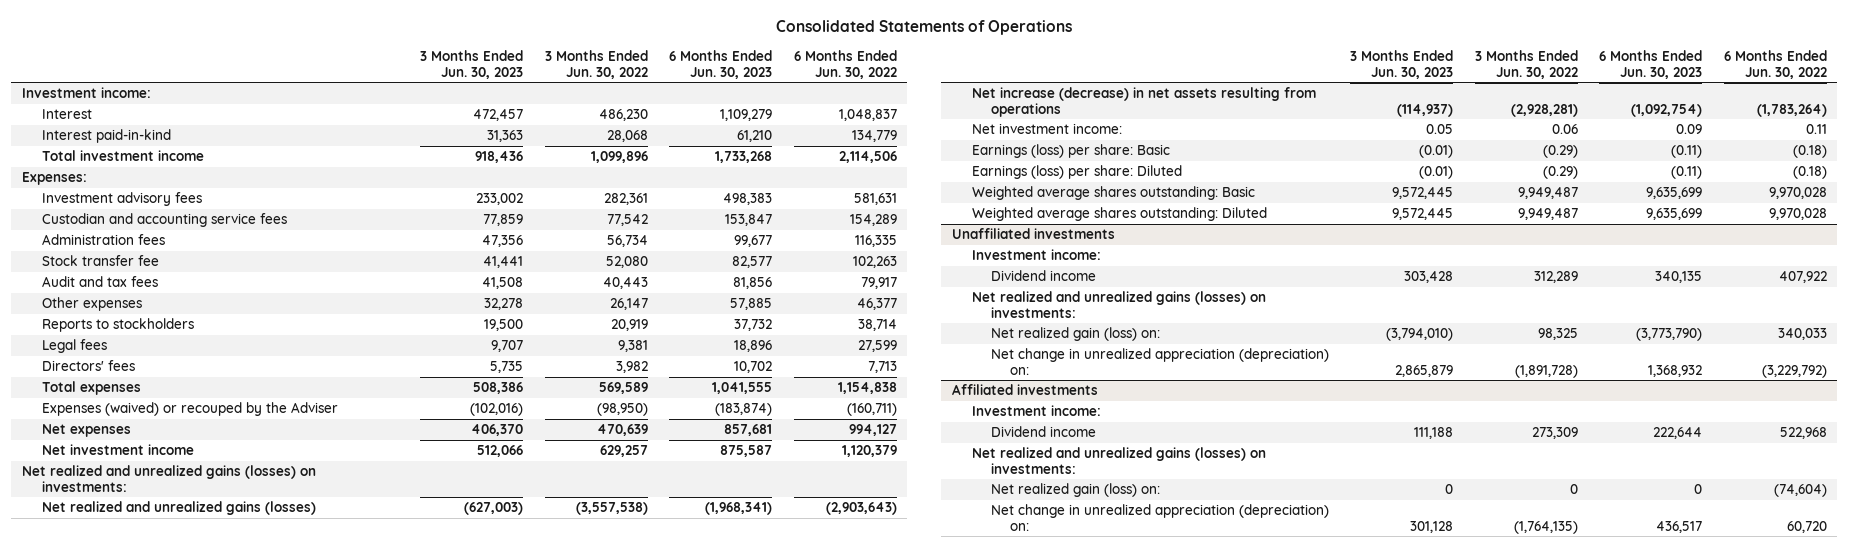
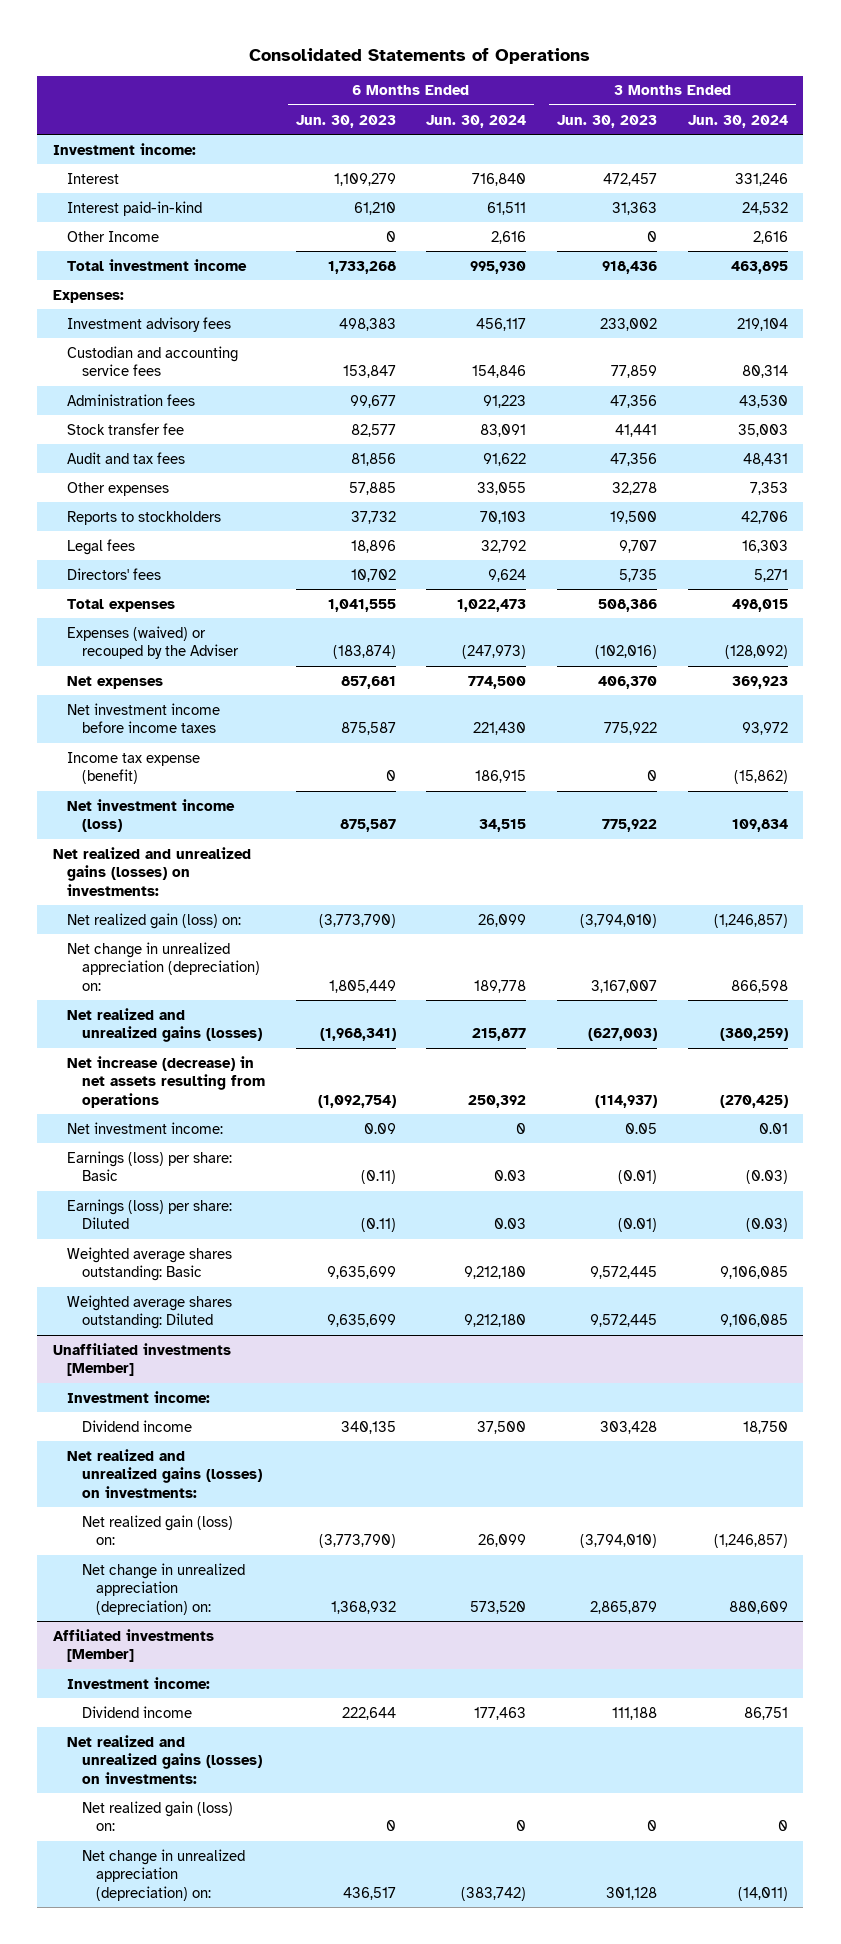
[544,50,648,79] 3 Months Ended Jun. 30, 2022 -> none
[793,50,897,79] 6 Months Ended Jun. 30, 2022 -> none
none -> [426,114,527,128] Jun. 30, 2024
none -> [687,114,788,128] Jun. 30, 2024
none -> [67,230,160,242] Other Income
[482,277,524,290] 41,508 -> [610,452,658,466] 47,356
[41,444,194,456] Net investment income -> [67,702,221,734] Net investment income before income taxes
[477,445,524,458] 512,066 -> [604,722,658,736] 775,922
none -> [67,751,201,785] Income tax expense (benefit)
none -> [67,798,236,833] Net investment income (loss)
none -> [67,912,242,929] Net realized gain (loss) on:
none -> [67,941,260,991] Net change in unrealized appreciation (depreciation) on:
[952,228,1116,240] Unaffiliated investments -> [52,1342,231,1377] Unaffiliated investments [Member]
[952,384,1099,396] Affiliated investments -> [52,1628,214,1663] Affiliated investments [Member]

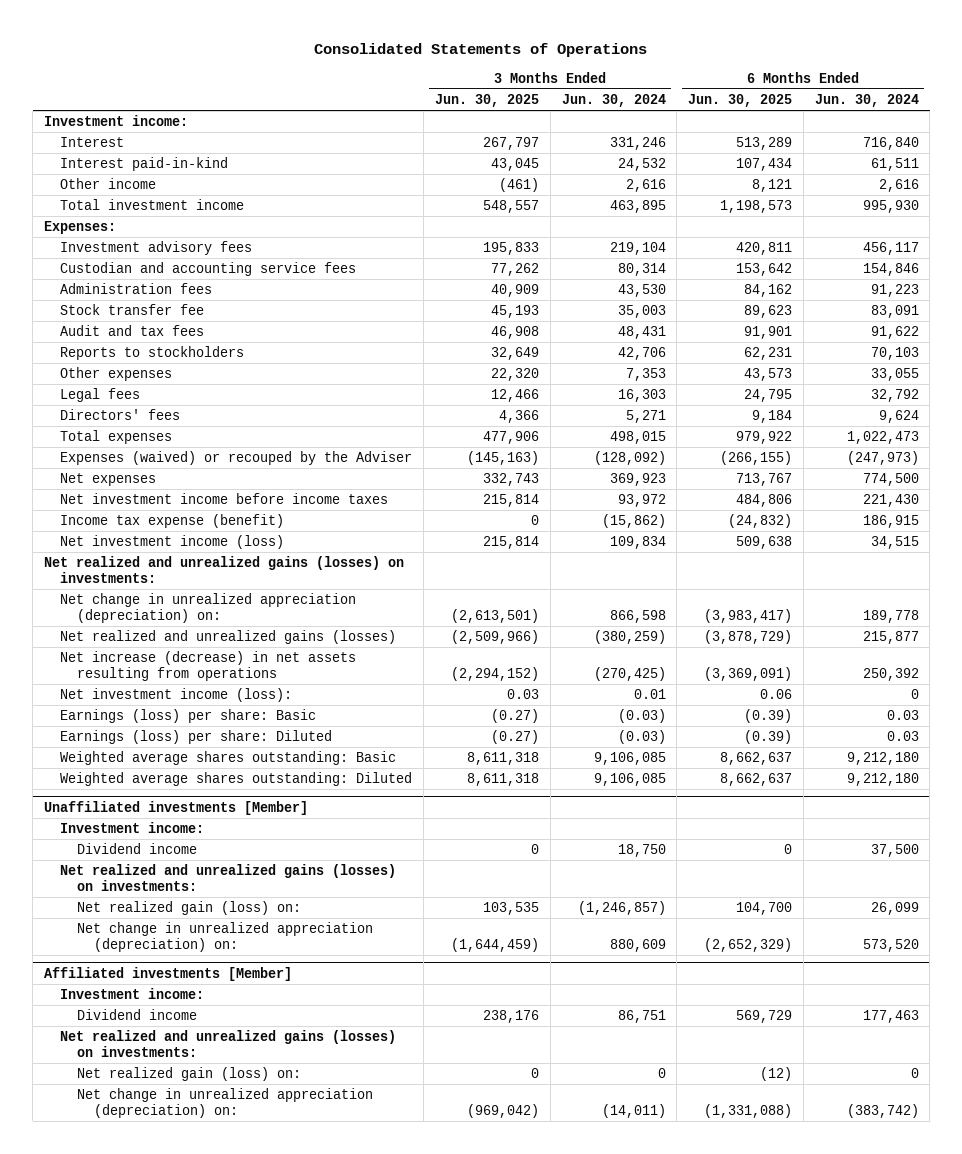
[295,114,396,128] Jun. 30, 2023 -> none
[557,114,658,128] Jun. 30, 2023 -> none
none -> [435,94,540,108] Jun. 30, 2025
none -> [688,94,793,108] Jun. 30, 2025
[67,230,160,242] Other Income -> [60,178,157,190] Other income
[67,481,170,496] Other expenses -> [60,367,173,382] Other expenses
[67,912,242,929] Net realized gain (loss) on: -> none
[67,1121,224,1134] Net investment income: -> [60,688,293,703] Net investment income (loss):

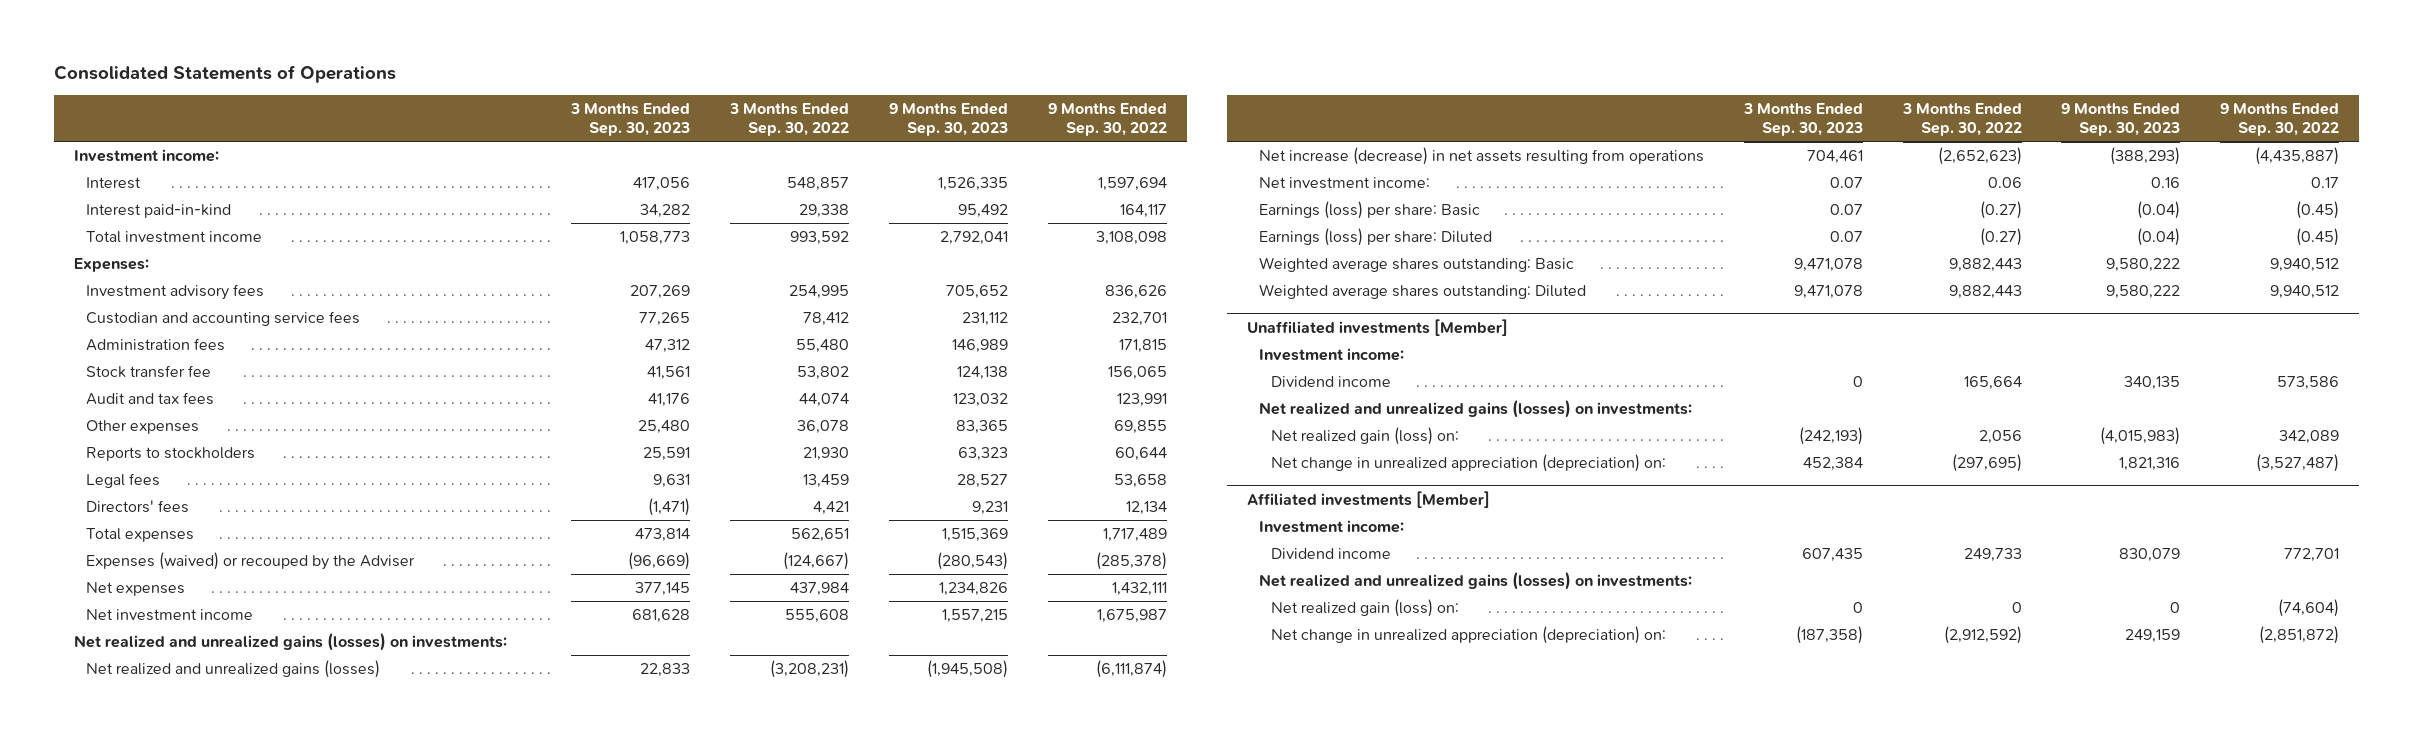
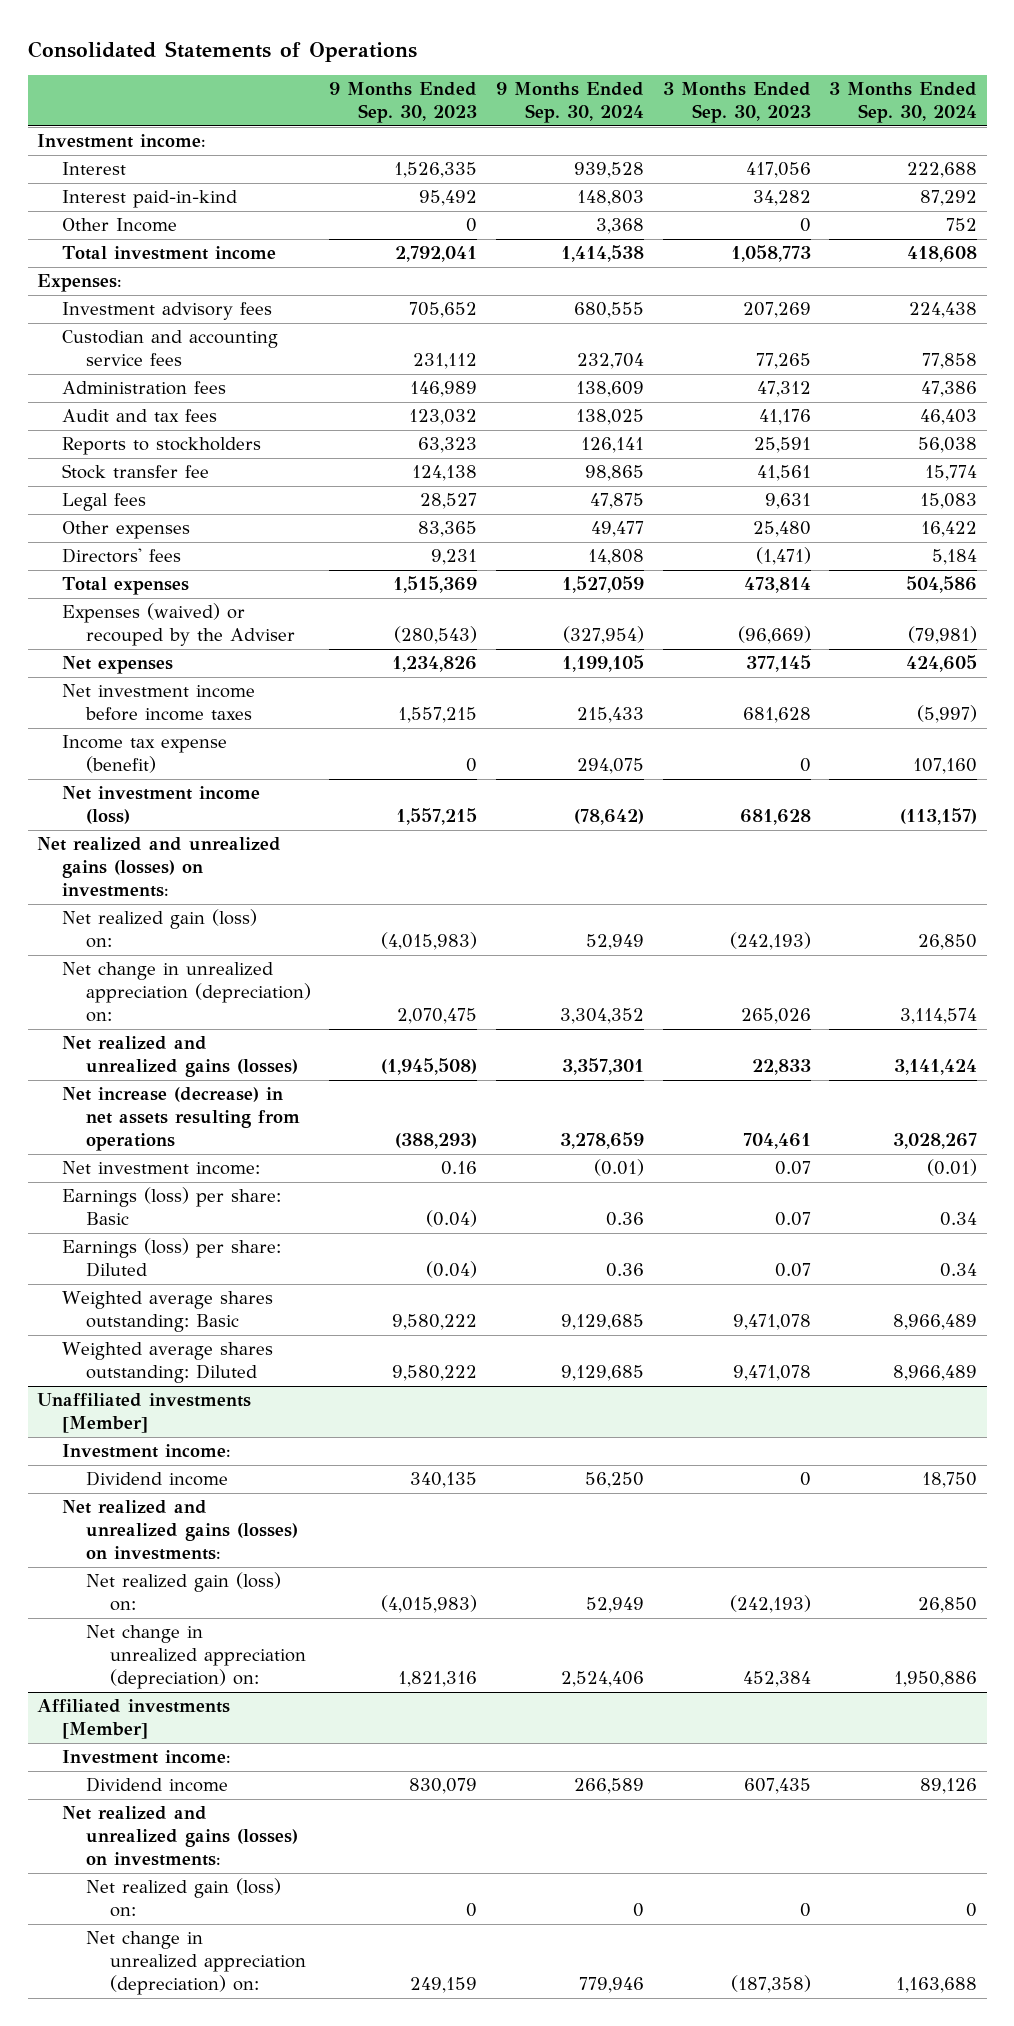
[728,102,849,137] 3 Months Ended Sep. 30, 2022 -> none
[1047,102,1167,137] 9 Months Ended Sep. 30, 2022 -> none
none -> [496,82,645,124] 9 Months Ended Sep. 30, 2024
none -> [829,82,978,124] 3 Months Ended Sep. 30, 2024
none -> [61,218,177,233] Other Income
[86,364,212,378] Stock transfer fee -> [61,464,209,480] Stock transfer fee
[86,419,200,434] Other expenses -> [61,521,190,540] Other expenses
[86,608,254,621] Net investment income -> [61,684,255,722] Net investment income before income taxes
none -> [61,735,227,774] Income tax expense (benefit)
none -> [61,786,260,825] Net investment income (loss)
none -> [61,909,257,949] Net realized gain (loss) on:
none -> [61,962,311,1023] Net change in unrealized appreciation (depreciation) on:

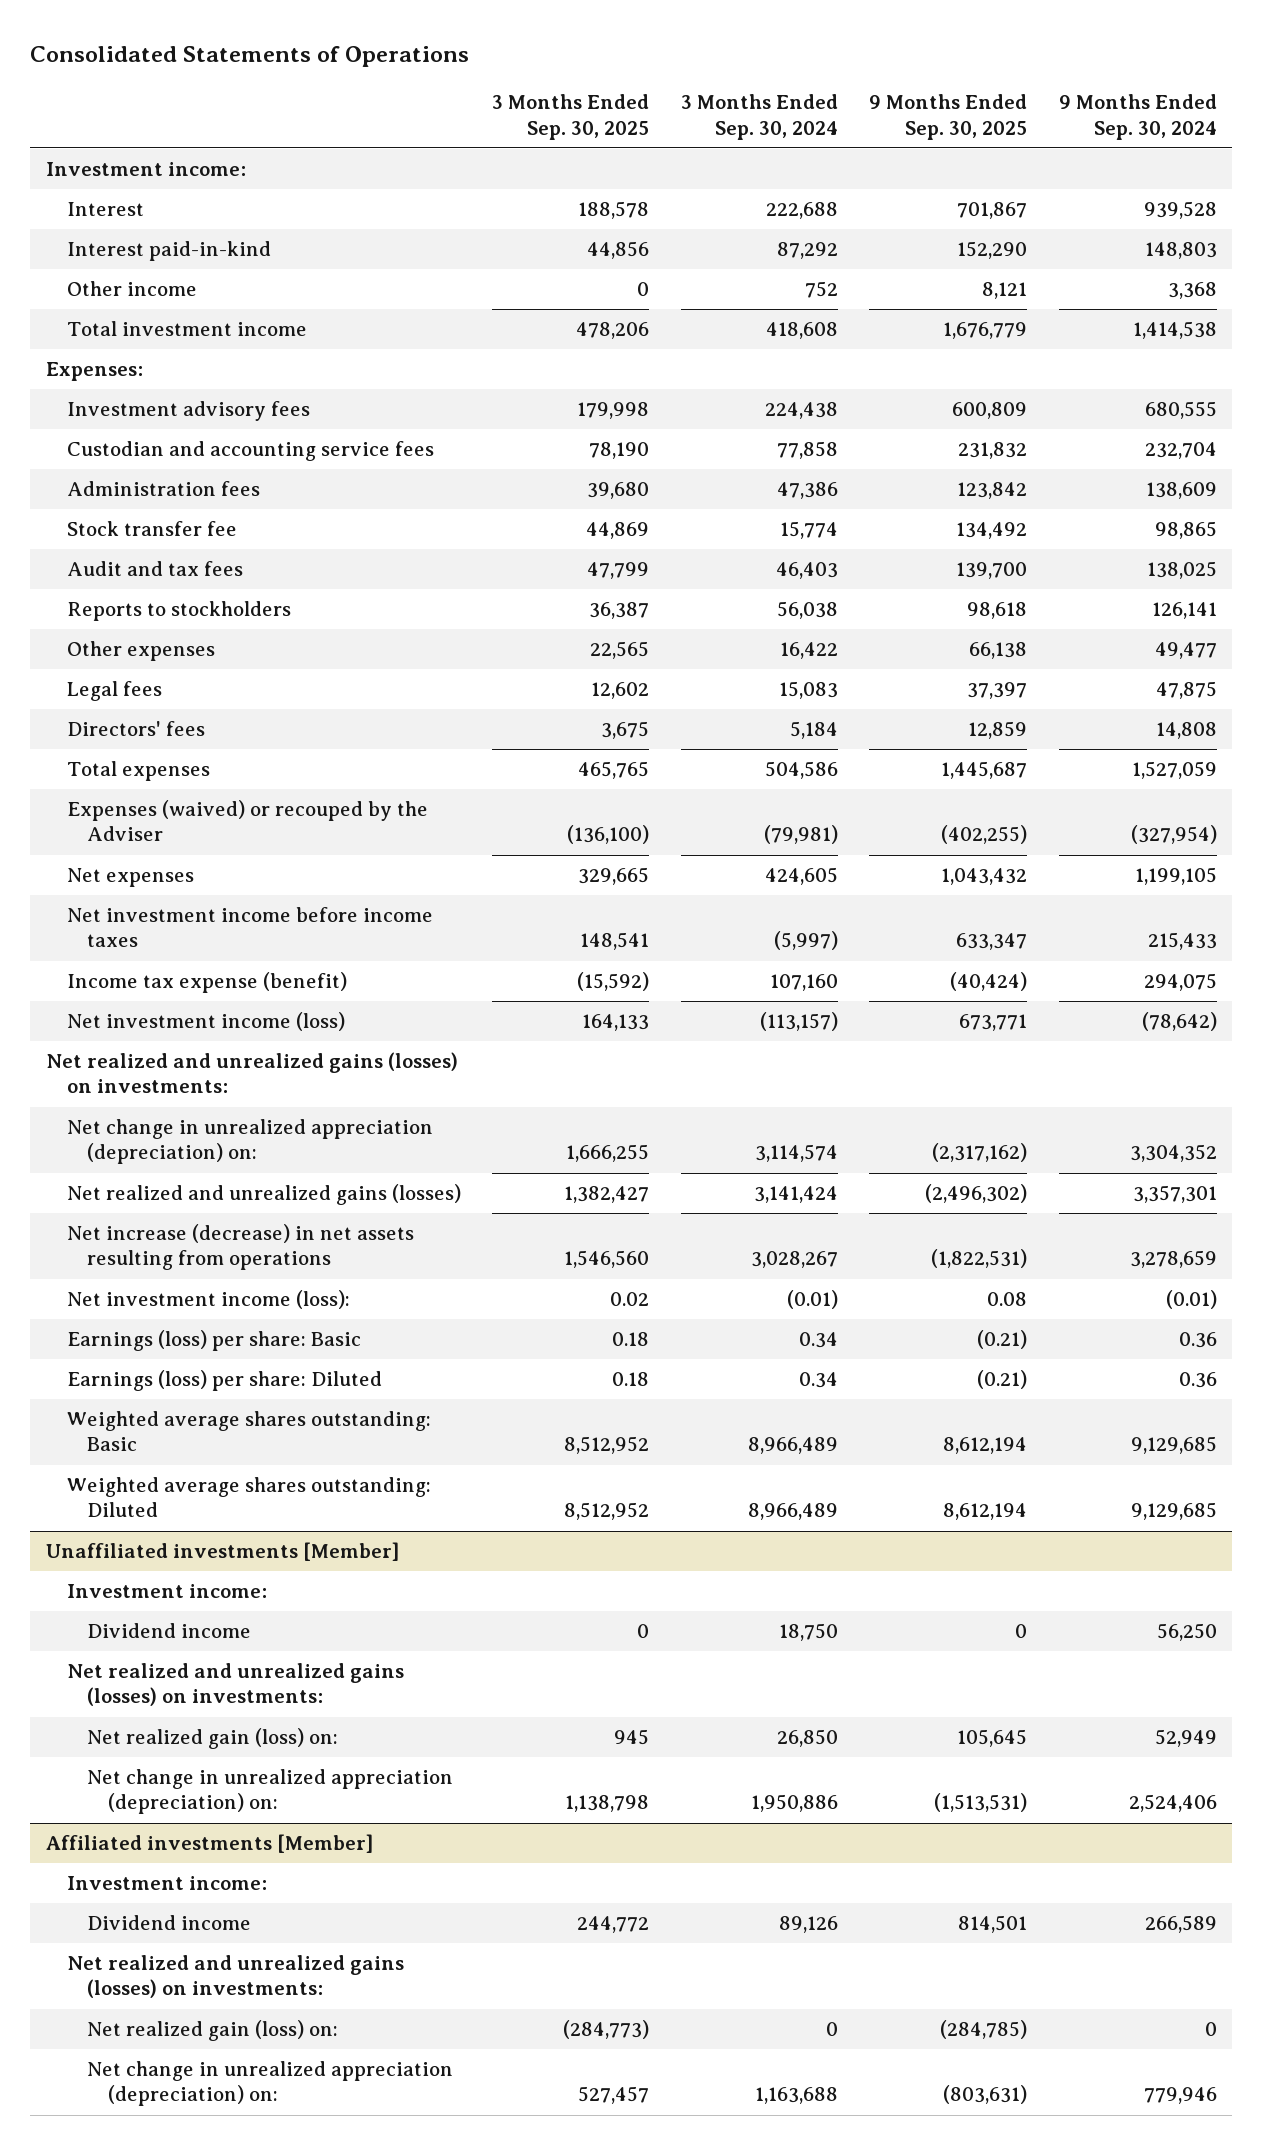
[329,82,478,124] 9 Months Ended Sep. 30, 2023 -> none
[662,82,811,124] 3 Months Ended Sep. 30, 2023 -> none
none -> [492,94,650,140] 3 Months Ended Sep. 30, 2025
none -> [869,94,1028,140] 9 Months Ended Sep. 30, 2025
[61,218,177,233] Other Income -> [66,281,197,297] Other income
[61,464,209,480] Stock transfer fee -> [66,521,237,537] Stock transfer fee
[61,493,146,512] Legal fees -> [66,681,162,702] Legal fees
[61,909,257,949] Net realized gain (loss) on: -> none
[61,1161,260,1176] Net investment income: -> [66,1290,350,1310] Net investment income (loss):

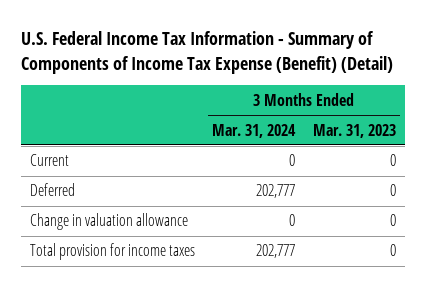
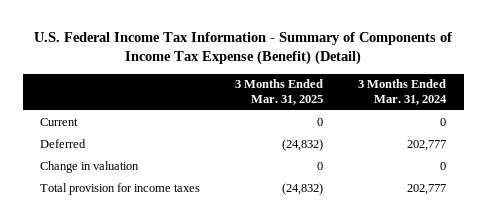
[312,123,396,138] Mar. 31, 2023 -> none
none -> [235,79,324,105] 3 Months Ended Mar. 31, 2025
[29,213,188,231] Change in valuation allowance -> [40,160,140,173] Change in valuation

